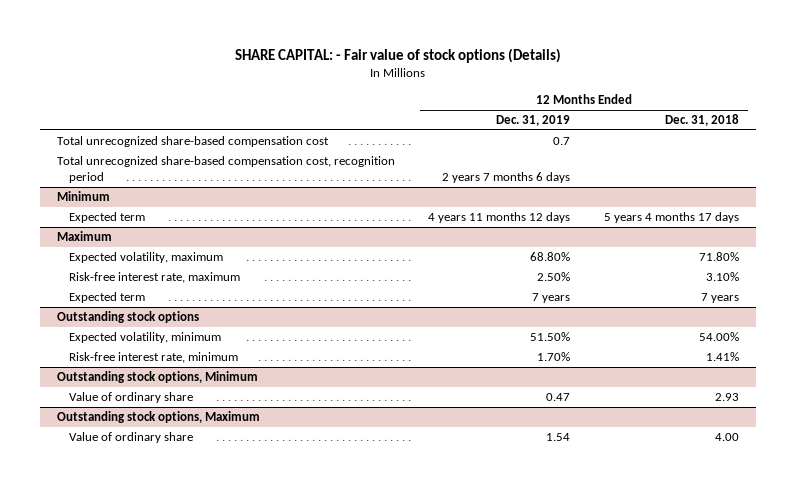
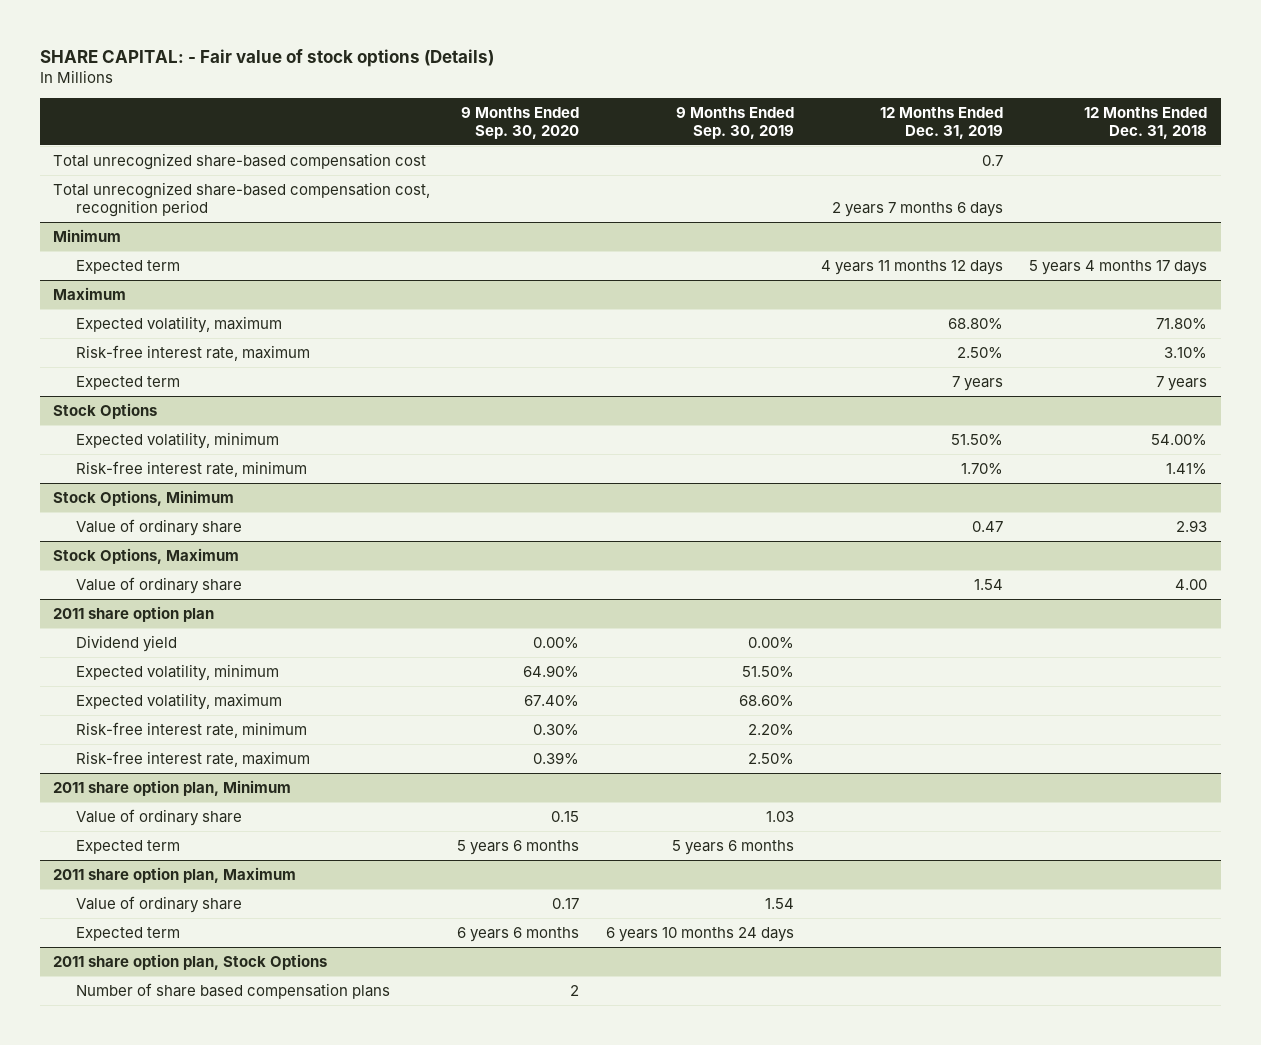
none -> [461,106,580,139] 9 Months Ended Sep. 30, 2020
none -> [675,106,794,139] 9 Months Ended Sep. 30, 2019
[56,311,199,324] Outstanding stock options -> [53,402,158,419] Stock Options
[56,371,258,384] Outstanding stock options, Minimum -> [53,489,235,506] Stock Options, Minimum
[56,411,260,424] Outstanding stock options, Maximum -> [53,547,240,564] Stock Options, Maximum
none -> [53,605,215,622] 2011 share option plan
none -> [76,634,178,652] Dividend yield
none -> [76,663,280,681] Expected volatility, minimum
none -> [76,692,283,710] Expected volatility, maximum
none -> [76,721,308,738] Risk-free interest rate, minimum
none -> [76,750,311,767] Risk-free interest rate, maximum
none -> [53,779,292,796] 2011 share option plan, Minimum
none -> [76,808,243,826] Value of ordinary share
none -> [76,839,181,854] Expected term
none -> [53,866,297,883] 2011 share option plan, Maximum
none -> [76,895,243,913] Value of ordinary share
none -> [76,926,181,941] Expected term
none -> [53,953,328,970] 2011 share option plan, Stock Options
none -> [76,982,391,999] Number of share based compensation plans

